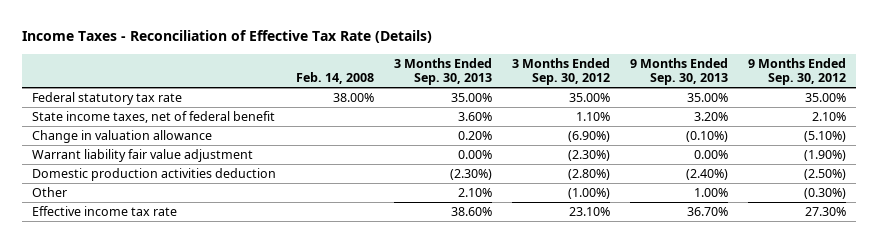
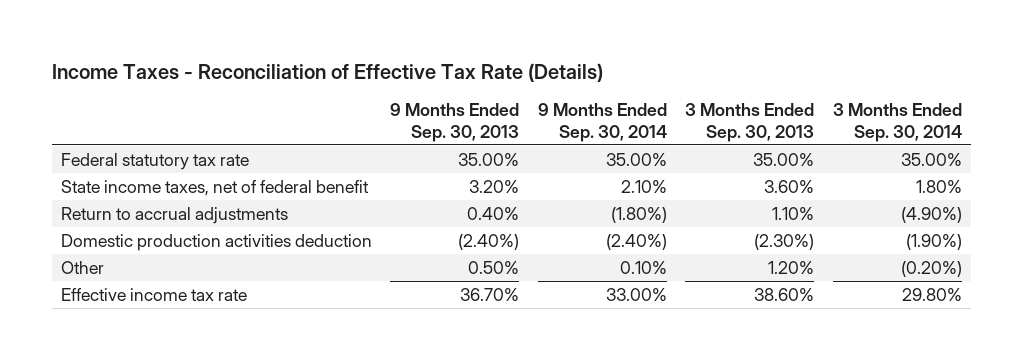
[295,71,374,84] Feb. 14, 2008 -> none
[511,57,610,85] 3 Months Ended Sep. 30, 2012 -> none
[747,57,846,85] 9 Months Ended Sep. 30, 2012 -> none
none -> [537,103,667,142] 9 Months Ended Sep. 30, 2014
none -> [832,103,962,142] 3 Months Ended Sep. 30, 2014
[31,130,212,144] Change in valuation allowance -> none
[31,149,253,163] Warrant liability fair value adjustment -> none
none -> [60,206,288,224] Return to accrual adjustments
[457,188,492,198] 2.10% -> [768,260,815,274] 1.20%
[693,188,728,198] 1.00% -> [468,260,520,274] 0.50%

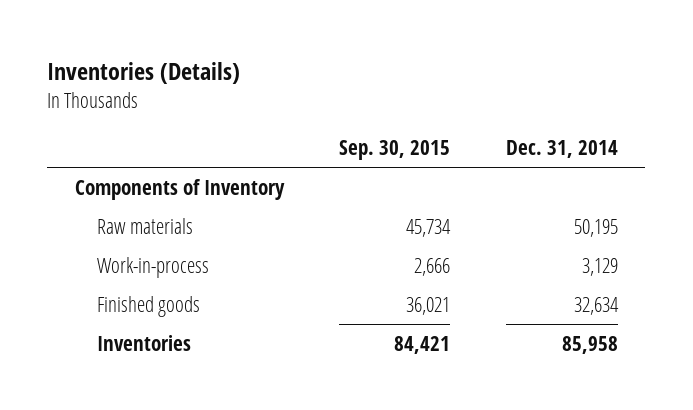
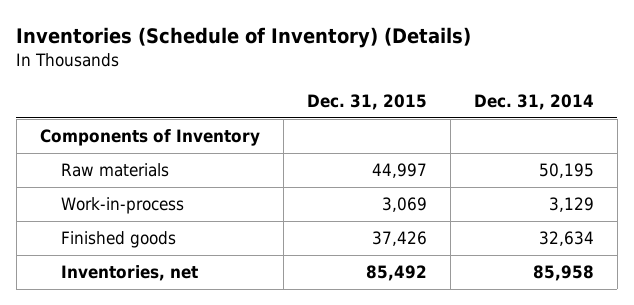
[47,61,241,84] Inventories (Details) -> [16,27,472,49] Inventories (Schedule of Inventory) (Details)
[339,140,451,161] Sep. 30, 2015 -> none
none -> [306,93,427,110] Dec. 31, 2015
[96,334,191,351] Inventories -> [61,265,199,282] Inventories, net

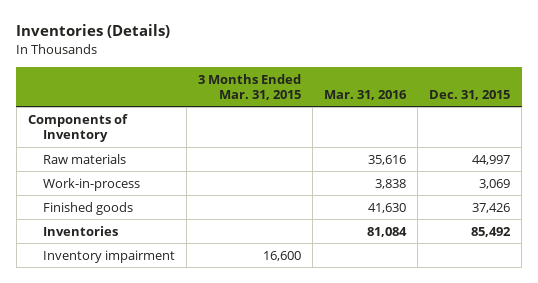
[16,27,472,49] Inventories (Schedule of Inventory) (Details) -> [16,24,171,39] Inventories (Details)
[473,93,594,110] Dec. 31, 2014 -> none
none -> [198,73,302,101] 3 Months Ended Mar. 31, 2015
none -> [324,90,408,101] Mar. 31, 2016
[61,265,199,282] Inventories, net -> [43,225,119,236] Inventories
none -> [43,249,176,263] Inventory impairment

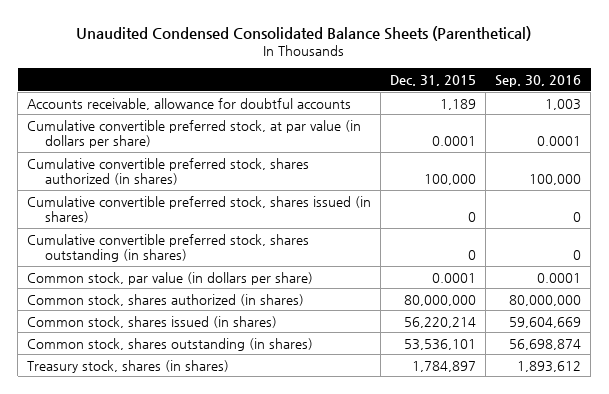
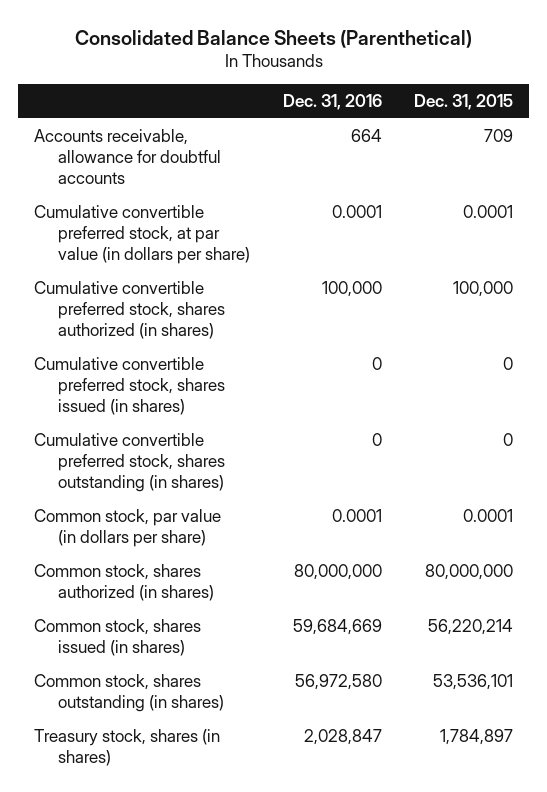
[76,25,532,41] Unaudited Condensed Consolidated Balance Sheets (Parenthetical) -> [74,29,472,48] Consolidated Balance Sheets (Parenthetical)
[495,75,582,88] Sep. 30, 2016 -> none
none -> [282,94,382,111] Dec. 31, 2016
[440,98,477,110] 1,189 -> [483,129,513,143] 709

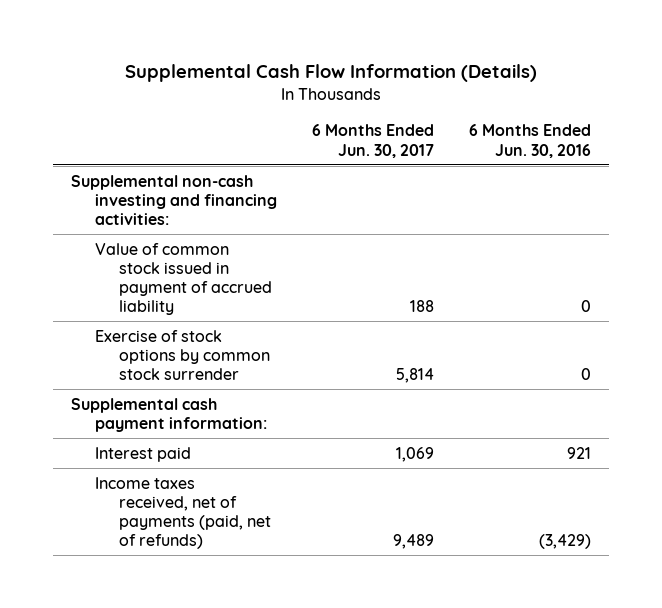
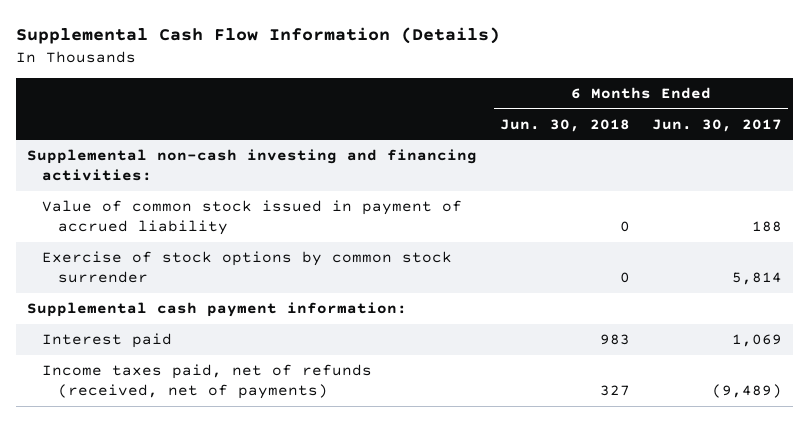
[469,124,592,158] 6 Months Ended Jun. 30, 2016 -> none
none -> [499,118,630,132] Jun. 30, 2018
[94,476,271,550] Income taxes received, net of payments (paid, net of refunds) -> [42,364,373,400] Income taxes paid, net of refunds (received, net of payments)
[393,534,435,550] 9,489 -> [712,384,783,399] (9,489)

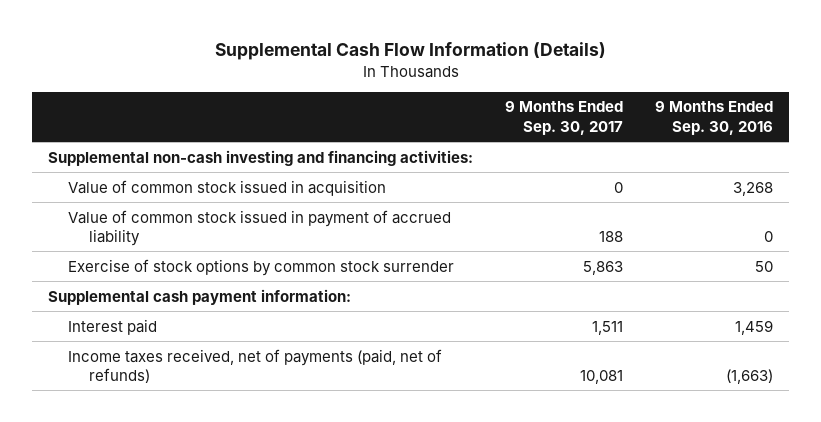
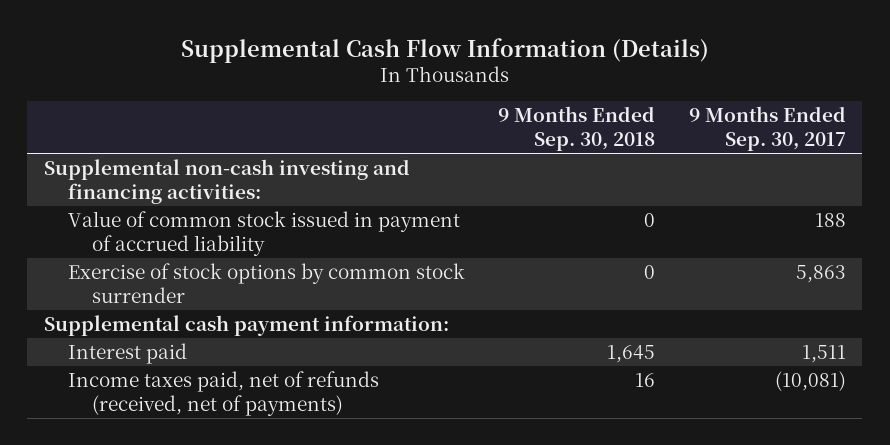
[654,101,773,135] 9 Months Ended Sep. 30, 2016 -> none
none -> [498,106,656,151] 9 Months Ended Sep. 30, 2018
[68,179,387,196] Value of common stock issued in acquisition -> none
[68,348,443,383] Income taxes received, net of payments (paid, net of refunds) -> [68,371,380,416] Income taxes paid, net of refunds (received, net of payments)
[580,369,624,384] 10,081 -> [774,371,846,392] (10,081)

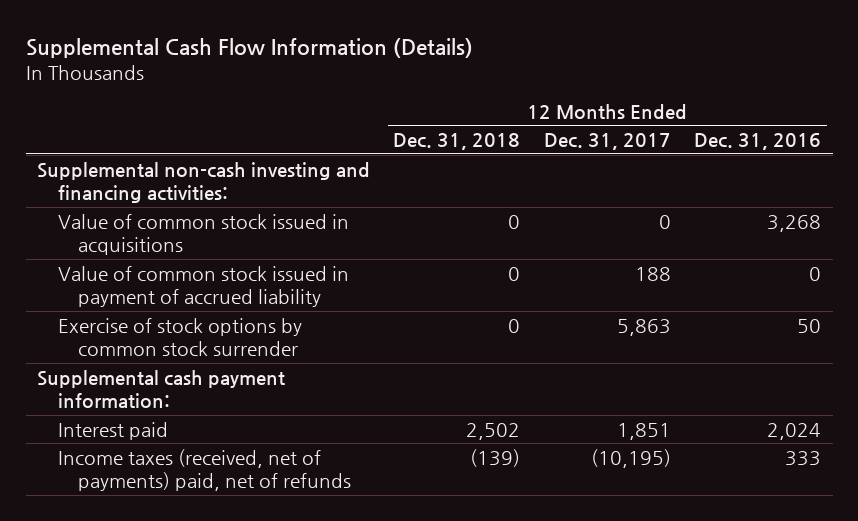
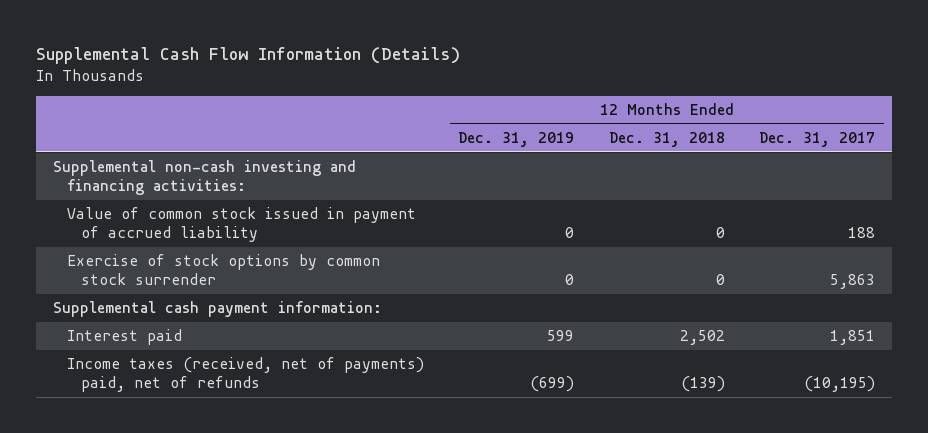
[693,133,821,151] Dec. 31, 2016 -> none
none -> [458,132,575,148] Dec. 31, 2019
[57,213,349,255] Value of common stock issued in acquisitions -> none

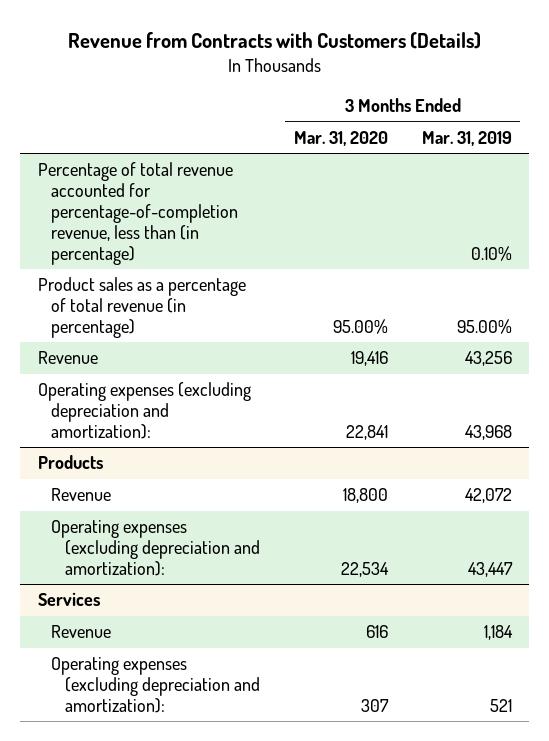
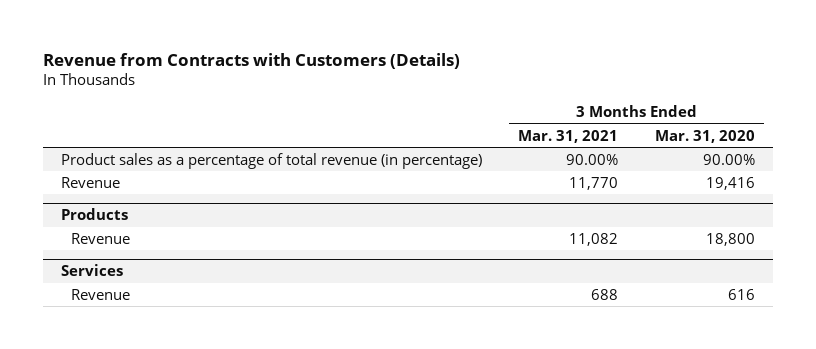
[421,130,512,146] Mar. 31, 2019 -> none
none -> [518,129,619,143] Mar. 31, 2021
[37,162,239,265] Percentage of total revenue accounted for percentage-of-completion revenue, less than (in percentage) -> none
[332,319,388,335] 95.00% -> [702,153,755,165] 90.00%
[37,382,251,440] Operating expenses (excluding depreciation and amortization): -> none
[51,520,260,577] Operating expenses (excluding depreciation and amortization): -> none
[51,657,260,714] Operating expenses (excluding depreciation and amortization): -> none

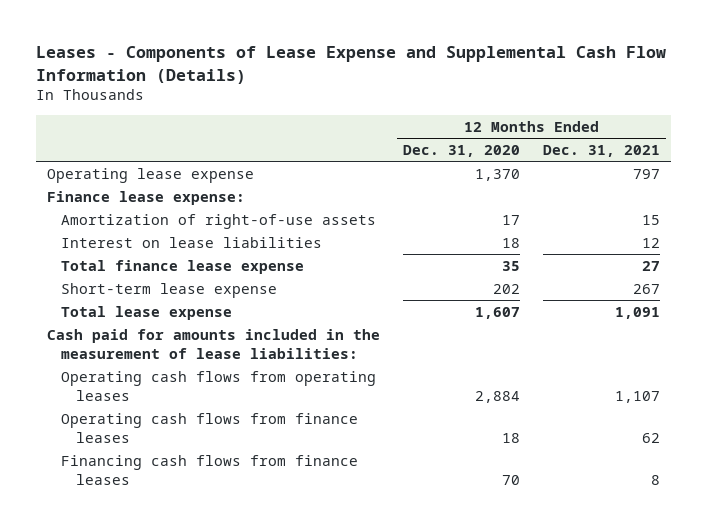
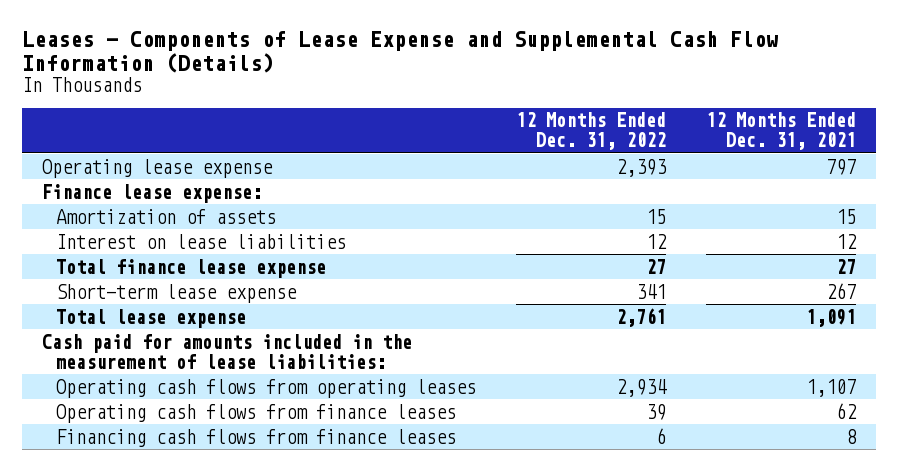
[403,145,521,158] Dec. 31, 2020 -> none
none -> [516,112,667,151] 12 Months Ended Dec. 31, 2022
[61,213,377,229] Amortization of right-of-use assets -> [55,208,276,224] Amortization of assets

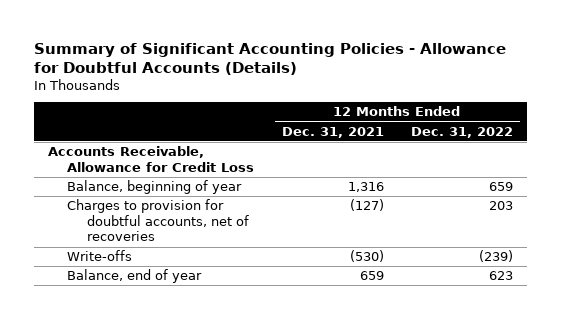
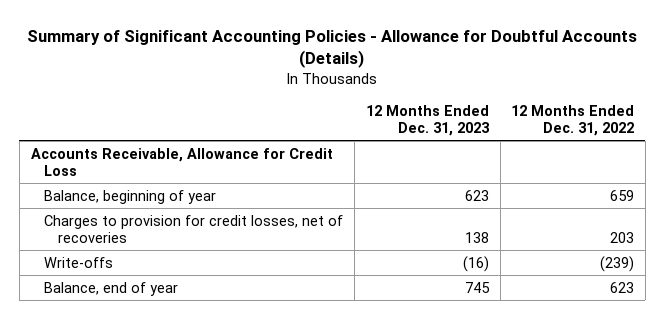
[281,126,384,138] Dec. 31, 2021 -> none
none -> [365,104,490,136] 12 Months Ended Dec. 31, 2023
[67,199,249,242] Charges to provision for doubtful accounts, net of recoveries -> [44,214,344,243] Charges to provision for credit losses, net of recoveries

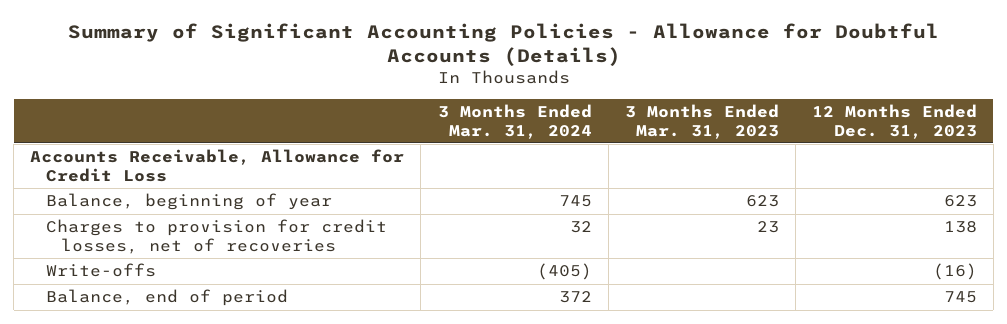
[511,104,635,136] 12 Months Ended Dec. 31, 2022 -> none
none -> [437,104,592,139] 3 Months Ended Mar. 31, 2024
none -> [624,104,779,139] 3 Months Ended Mar. 31, 2023
[44,281,179,296] Balance, end of year -> [45,289,288,307] Balance, end of period

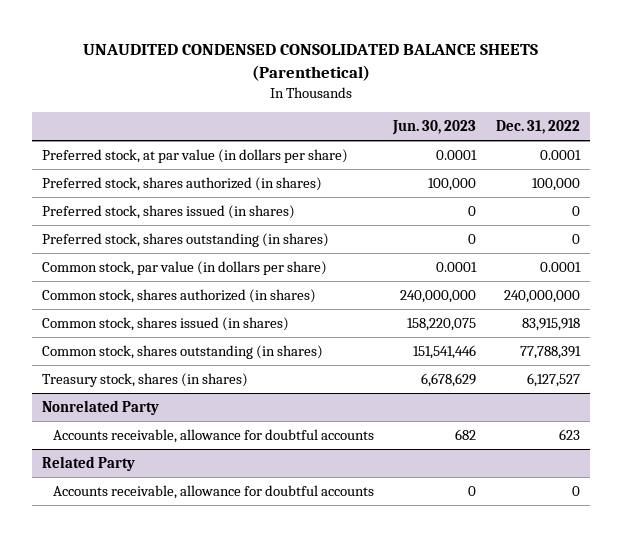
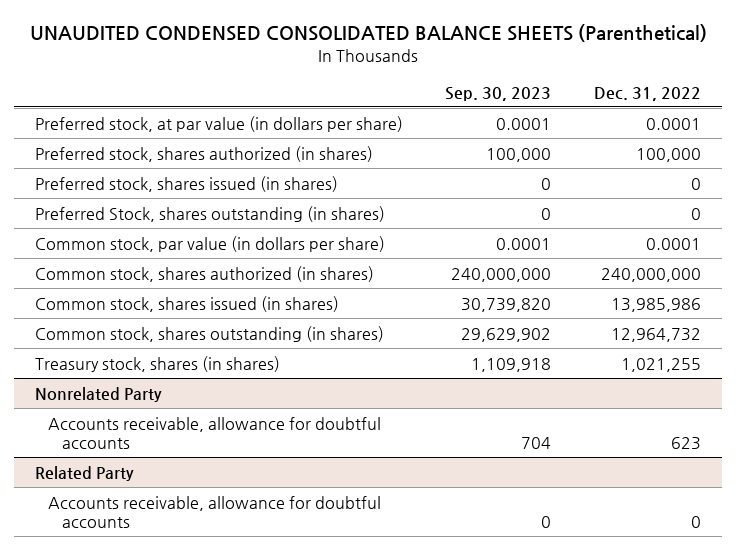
[392,120,477,136] Jun. 30, 2023 -> none
none -> [445,86,552,101] Sep. 30, 2023
[42,232,330,247] Preferred stock, shares outstanding (in shares) -> [34,205,385,222] Preferred Stock, shares outstanding (in shares)
[521,317,580,331] 83,915,918 -> [611,297,702,312] 13,985,986
[519,345,581,359] 77,788,391 -> [611,327,702,342] 12,964,732
[526,372,580,387] 6,127,527 -> [621,357,702,372] 1,021,255

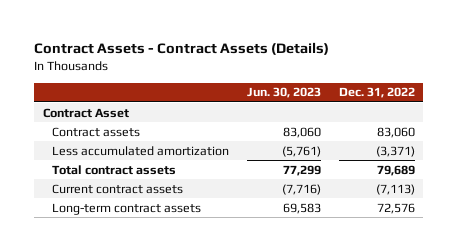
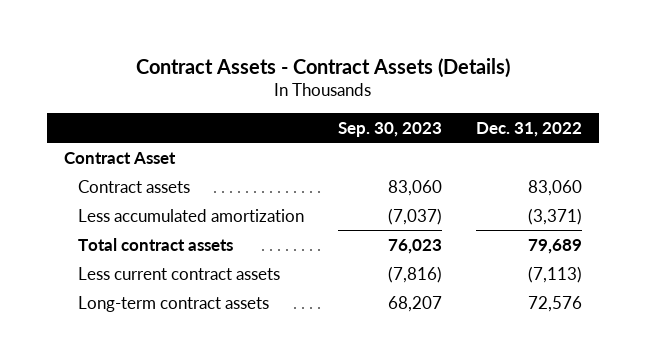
[247,87,322,99] Jun. 30, 2023 -> none
none -> [337,121,442,137] Sep. 30, 2023
[52,183,184,194] Current contract assets -> [77,266,280,280] Less current contract assets

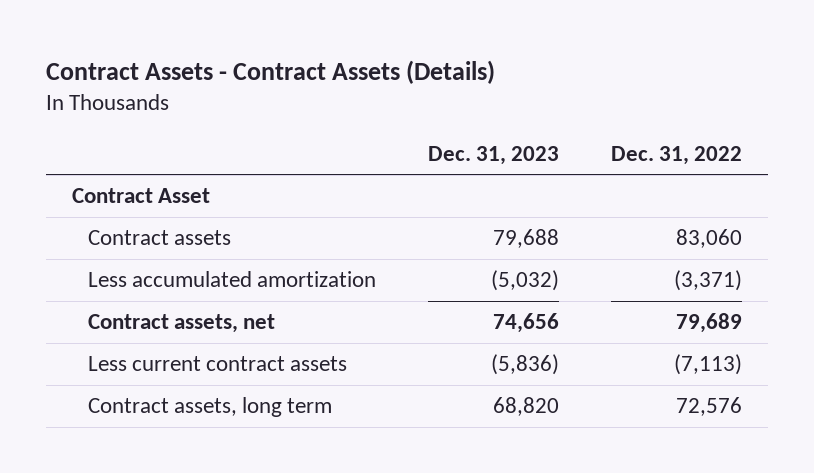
[337,121,442,137] Sep. 30, 2023 -> none
none -> [428,145,560,165] Dec. 31, 2023
[77,237,233,251] Total contract assets -> [88,314,276,334] Contract assets, net
[77,295,269,312] Long-term contract assets -> [88,397,333,418] Contract assets, long term

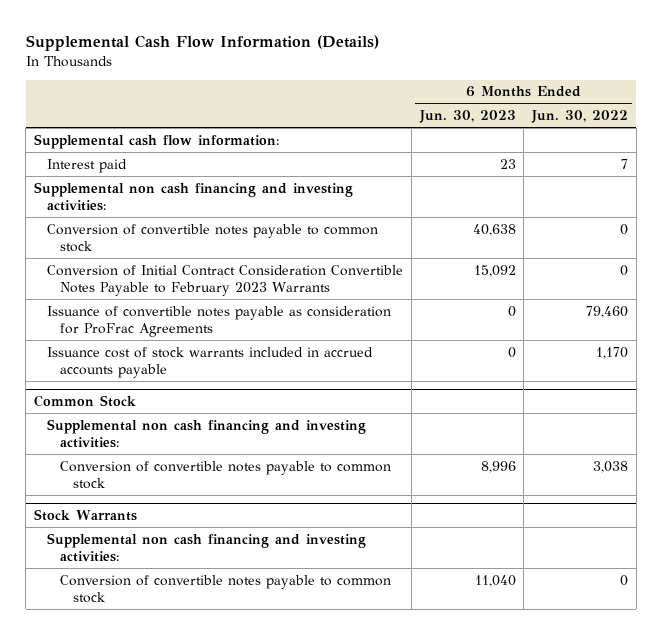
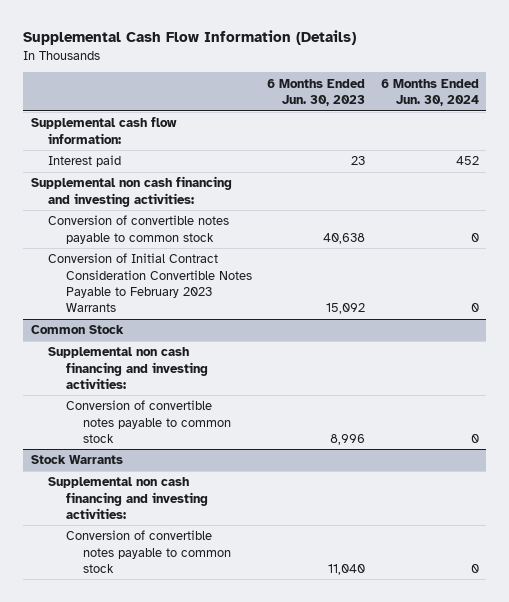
[530,109,628,123] Jun. 30, 2022 -> none
none -> [380,78,479,106] 6 Months Ended Jun. 30, 2024
[47,305,392,337] Issuance of convertible notes payable as consideration for ProFrac Agreements -> none
[47,346,374,378] Issuance cost of stock warrants included in accrued accounts payable -> none

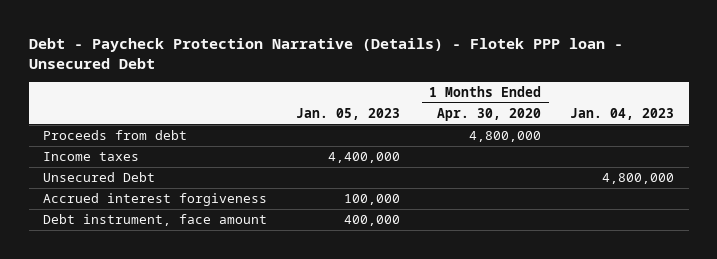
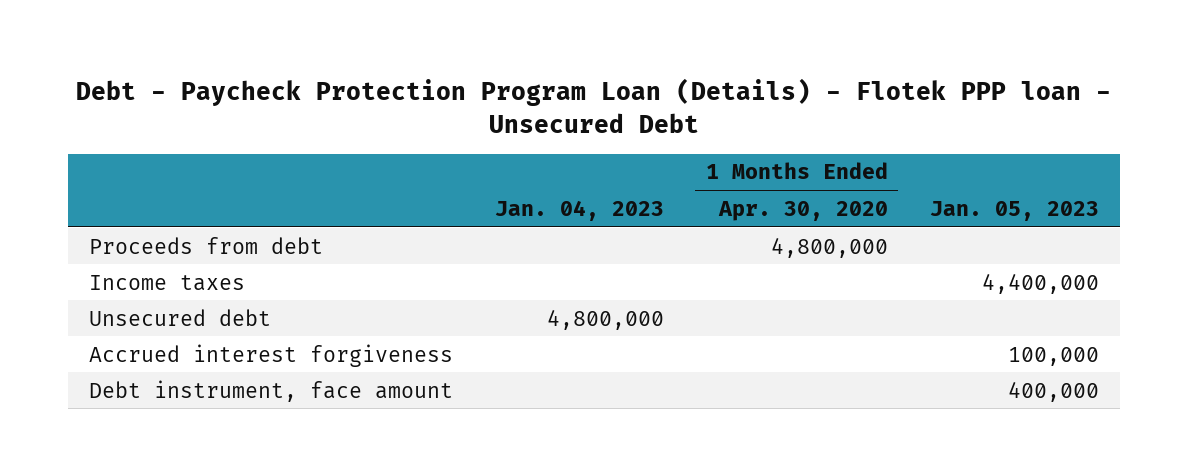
[28,37,623,70] Debt - Paycheck Protection Narrative (Details) - Flotek PPP loan - Unsecured Debt -> [75,78,1111,133] Debt - Paycheck Protection Program Loan (Details) - Flotek PPP loan - Unsecured Debt
[43,172,156,183] Unsecured Debt -> [88,308,271,326] Unsecured debt

